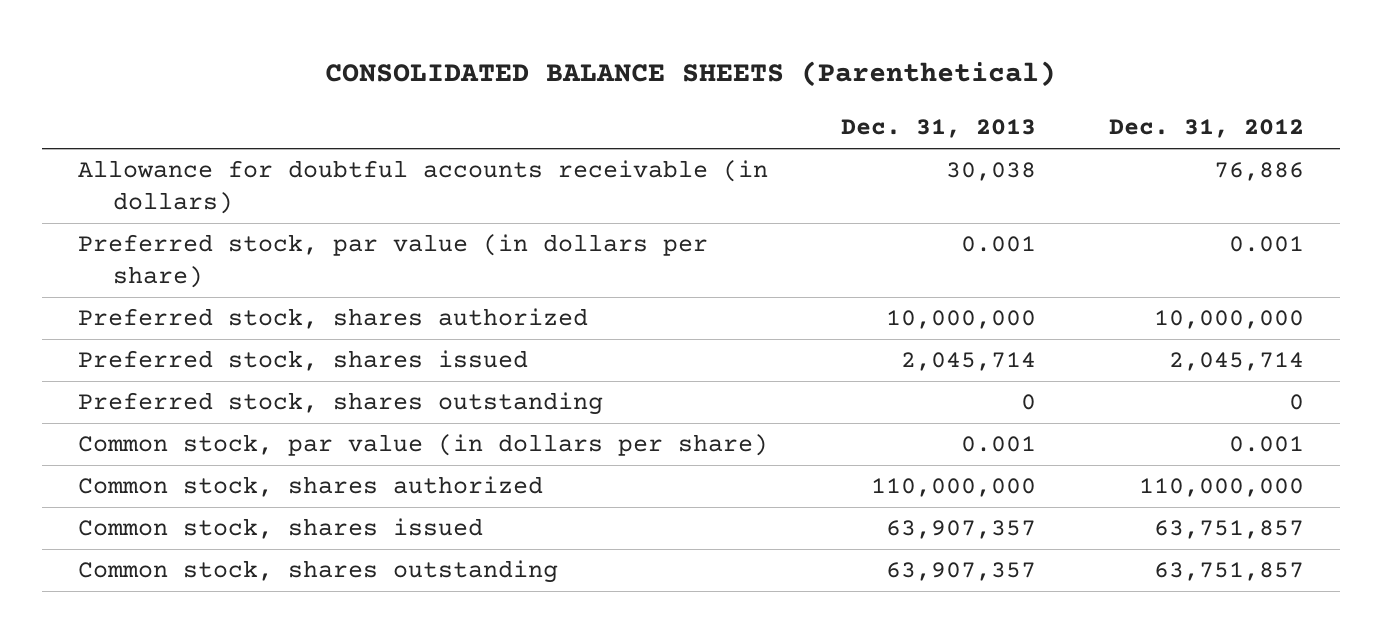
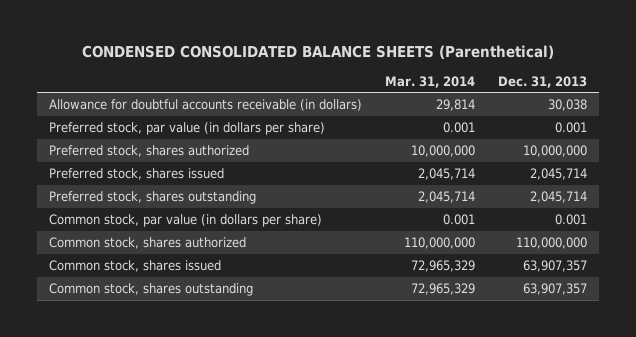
[324,60,1056,87] CONSOLIDATED BALANCE SHEETS (Parenthetical) -> [81,44,554,59] CONDENSED CONSOLIDATED BALANCE SHEETS (Parenthetical)
[1108,119,1304,139] Dec. 31, 2012 -> none
none -> [384,75,475,88] Mar. 31, 2014
[1020,394,1036,411] 0 -> [530,191,588,204] 2,045,714

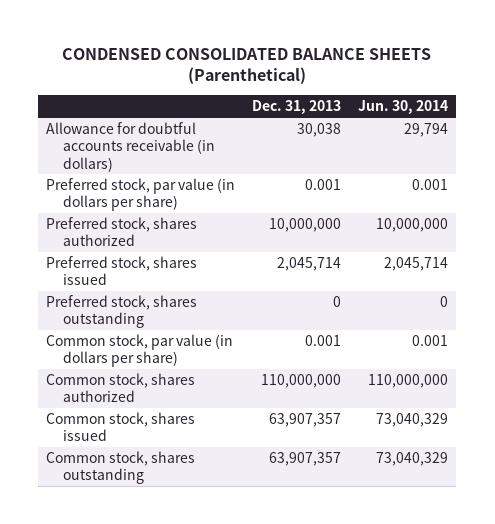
[384,75,475,88] Mar. 31, 2014 -> none
none -> [358,100,449,115] Jun. 30, 2014
[530,191,588,204] 2,045,714 -> [333,295,342,307] 0

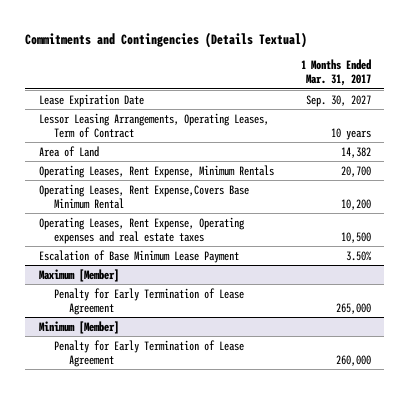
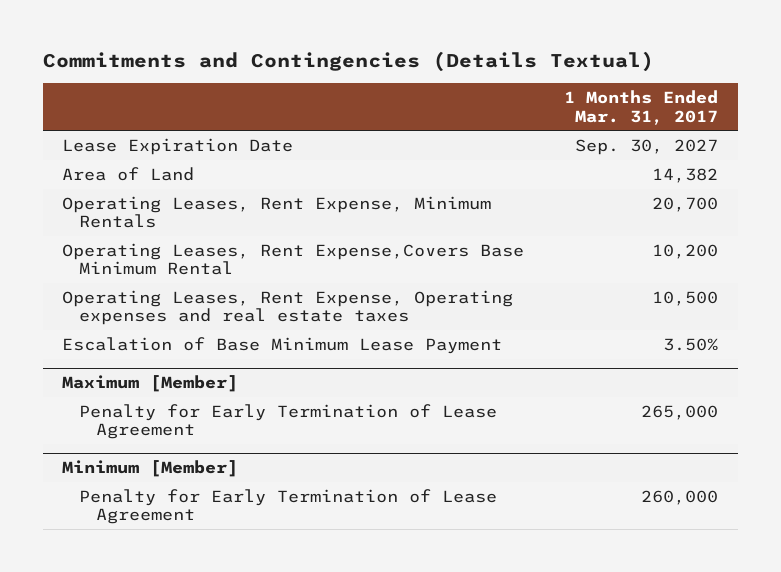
[38,112,269,138] Lessor Leasing Arrangements, Operating Leases, Term of Contract -> none

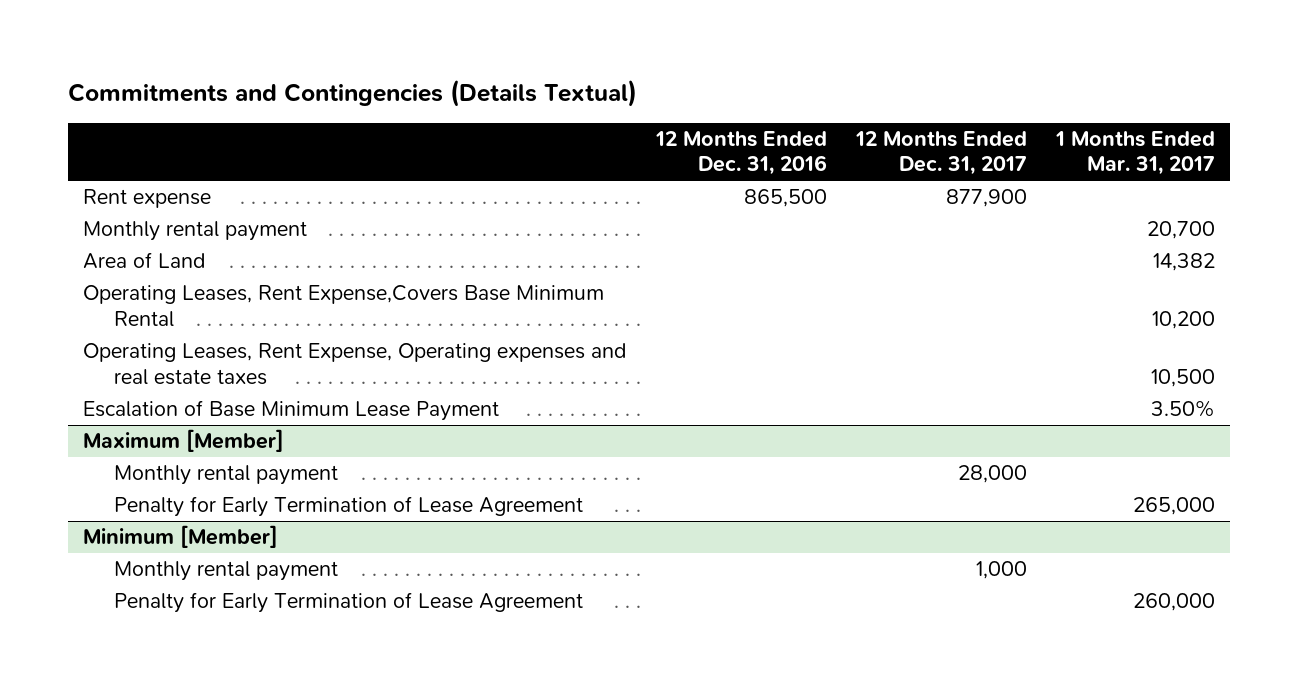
none -> [654,131,827,176] 12 Months Ended Dec. 31, 2016
none -> [854,131,1027,176] 12 Months Ended Dec. 31, 2017
[62,137,294,155] Lease Expiration Date -> none
none -> [82,189,211,209] Rent expense
none -> [82,221,307,242] Monthly rental payment
[62,195,492,229] Operating Leases, Rent Expense, Minimum Rentals -> none
none -> [114,465,339,486] Monthly rental payment
none -> [114,561,339,582] Monthly rental payment

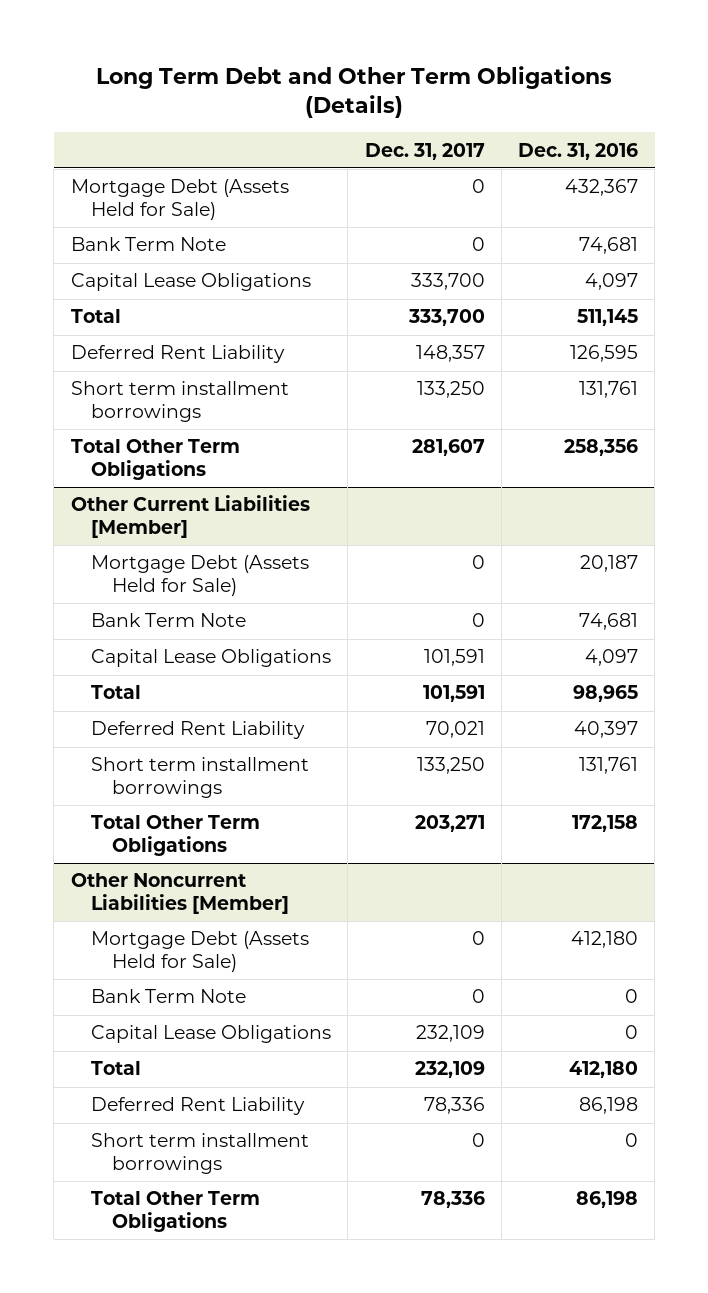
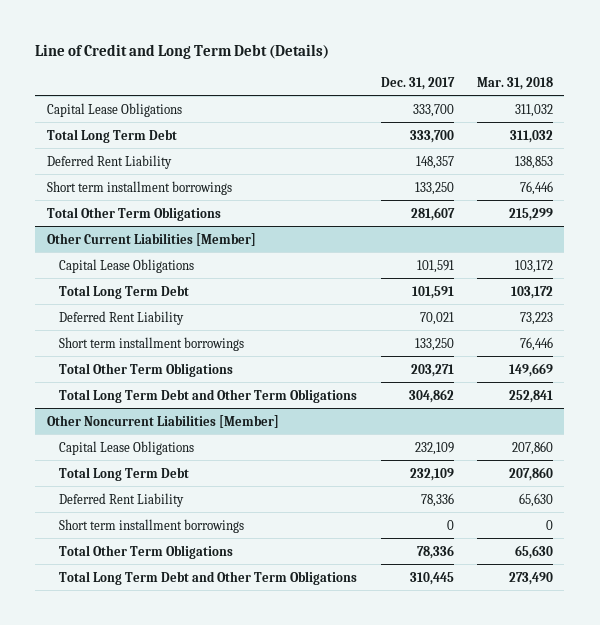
[96,65,613,119] Long Term Debt and Other Term Obligations (Details) -> [35,43,330,59] Line of Credit and Long Term Debt (Details)
[517,142,638,160] Dec. 31, 2016 -> none
none -> [476,76,553,90] Mar. 31, 2018
[70,179,289,220] Mortgage Debt (Assets Held for Sale) -> none
[70,237,226,252] Bank Term Note -> none
[70,309,121,324] Total -> [46,128,177,143] Total Long Term Debt
[91,555,310,596] Mortgage Debt (Assets Held for Sale) -> none
[91,613,247,628] Bank Term Note -> none
[91,685,142,700] Total -> [59,284,190,299] Total Long Term Debt
none -> [59,388,358,403] Total Long Term Debt and Other Term Obligations
[91,931,310,972] Mortgage Debt (Assets Held for Sale) -> none
[91,989,247,1004] Bank Term Note -> none
[91,1061,142,1076] Total -> [59,466,190,481] Total Long Term Debt
none -> [59,570,358,585] Total Long Term Debt and Other Term Obligations

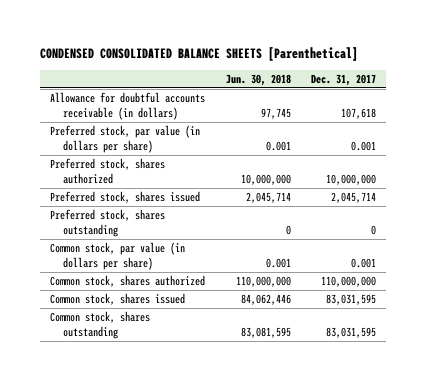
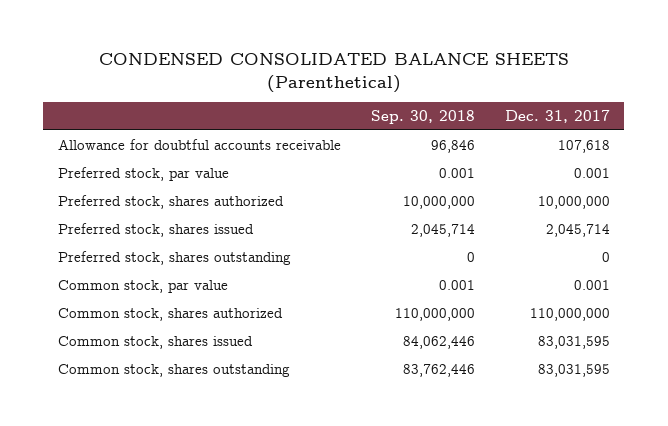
[40,47,359,62] CONDENSED CONSOLIDATED BALANCE SHEETS [Parenthetical] -> [98,53,569,93] CONDENSED CONSOLIDATED BALANCE SHEETS (Parenthetical)
[225,74,291,87] Jun. 30, 2018 -> none
none -> [370,110,475,125] Sep. 30, 2018
[50,92,206,120] Allowance for doubtful accounts receivable (in dollars) -> [57,138,341,150] Allowance for doubtful accounts receivable
[50,125,201,153] Preferred stock, par value (in dollars per share) -> [57,166,229,181] Preferred stock, par value
[50,242,186,270] Common stock, par value (in dollars per share) -> [57,279,228,293] Common stock, par value

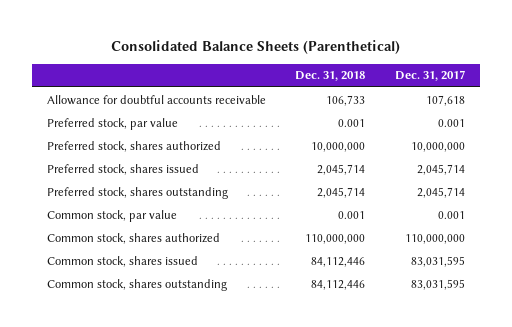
[98,53,569,93] CONDENSED CONSOLIDATED BALANCE SHEETS (Parenthetical) -> [110,40,400,55] Consolidated Balance Sheets (Parenthetical)
[370,110,475,125] Sep. 30, 2018 -> none
none -> [295,71,366,82] Dec. 31, 2018
[601,251,610,262] 0 -> [417,186,466,198] 2,045,714

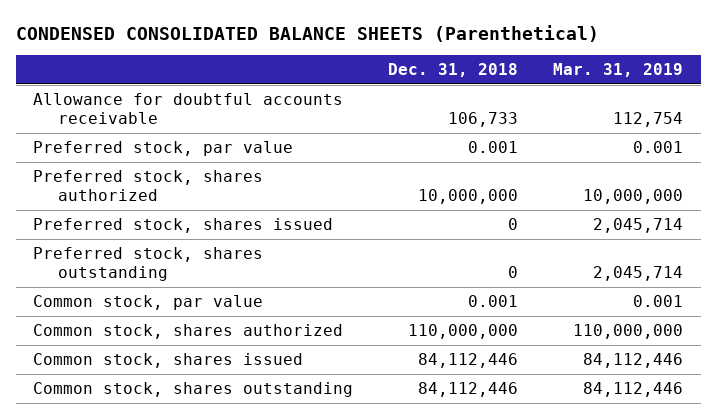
[110,40,400,55] Consolidated Balance Sheets (Parenthetical) -> [15,24,599,42] CONDENSED CONSOLIDATED BALANCE SHEETS (Parenthetical)
[395,70,466,82] Dec. 31, 2017 -> none
none -> [553,63,684,78] Mar. 31, 2019
[317,163,366,175] 2,045,714 -> [508,218,519,231] 0
[317,186,366,198] 2,045,714 -> [508,266,519,279] 0

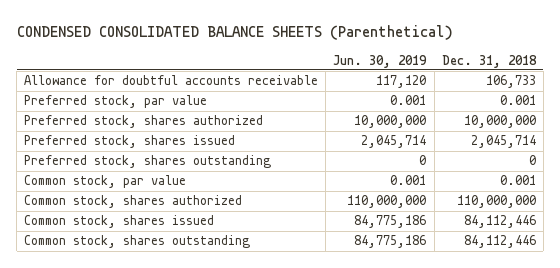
[553,63,684,78] Mar. 31, 2019 -> none
none -> [333,54,428,68] Jun. 30, 2019
[508,218,519,231] 0 -> [470,135,536,149] 2,045,714

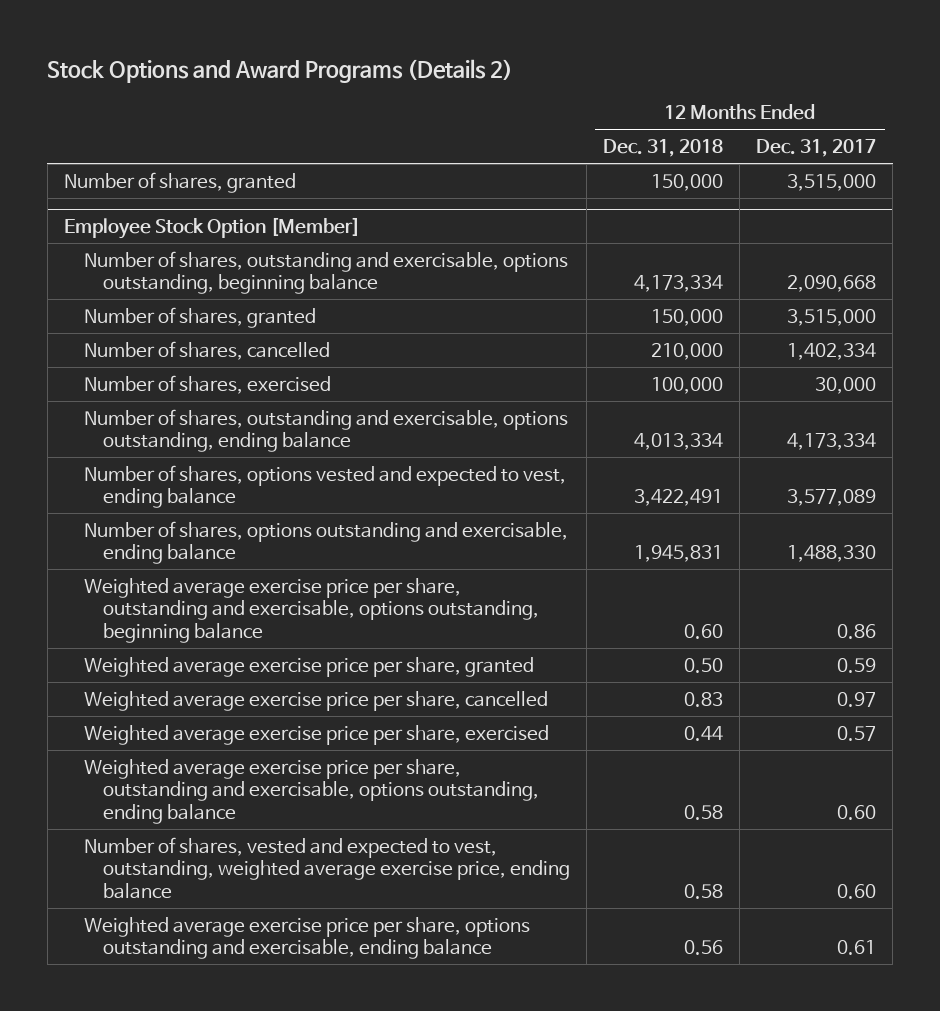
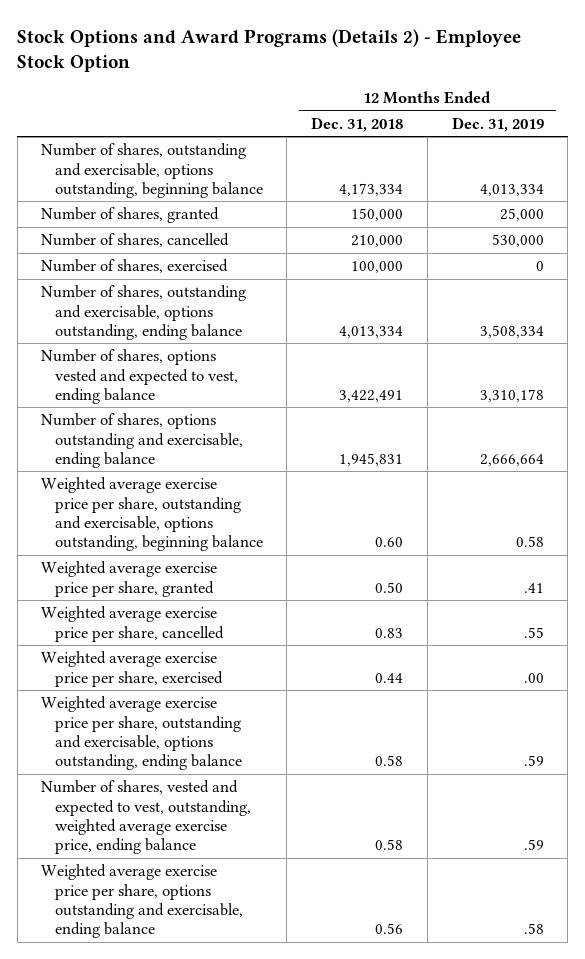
[47,58,514,83] Stock Options and Award Programs (Details 2) -> [17,28,522,73] Stock Options and Award Programs (Details 2) - Employee Stock Option
[756,139,877,158] Dec. 31, 2017 -> none
none -> [451,116,544,132] Dec. 31, 2019
[63,171,296,193] Number of shares, granted -> none
[63,216,360,239] Employee Stock Option [Member] -> none

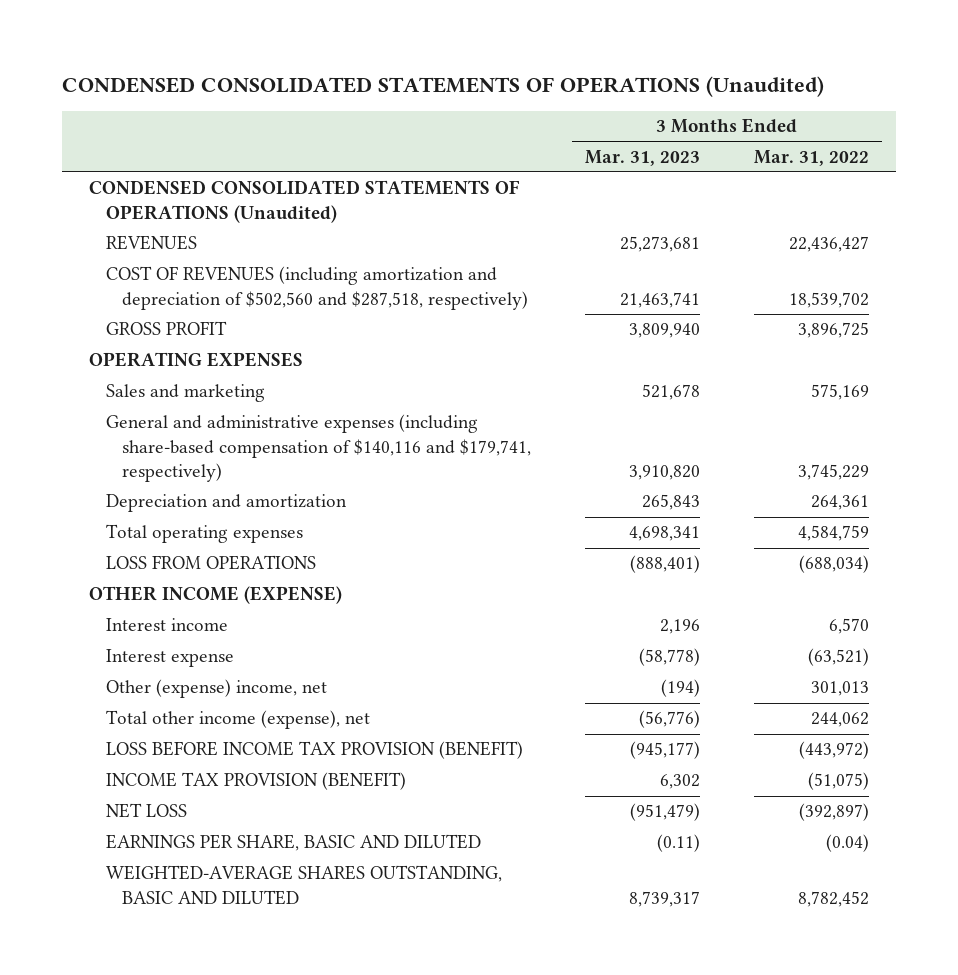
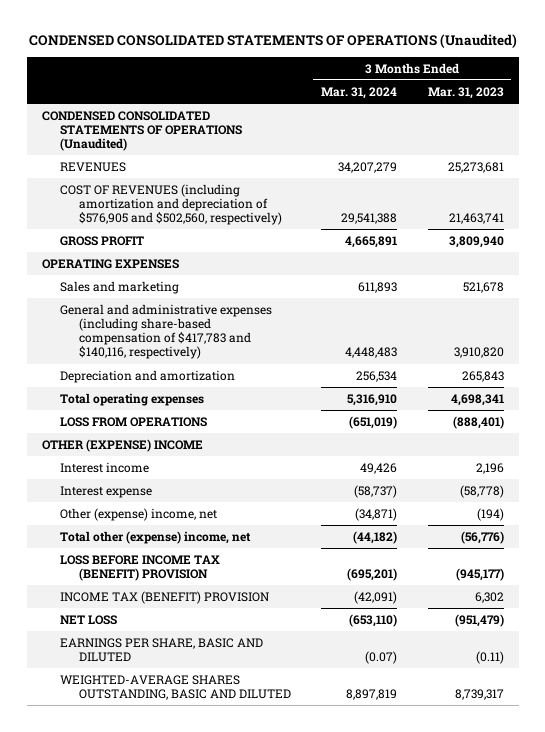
[753,149,869,166] Mar. 31, 2022 -> none
none -> [321,86,398,99] Mar. 31, 2024
[105,266,529,310] COST OF REVENUES (including amortization and depreciation of $502,560 and $287,518, respectively) -> [60,183,282,226] COST OF REVENUES (including amortization and depreciation of $576,905 and $502,560, respectively)
[105,414,532,483] General and administrative expenses (including share-based compensation of $140,116 and $179,741, respectively) -> [60,303,273,360] General and administrative expenses (including share-based compensation of $417,783 and $140,116, respectively)
[89,586,343,605] OTHER INCOME (EXPENSE) -> [41,438,203,452] OTHER (EXPENSE) INCOME
[105,710,370,730] Total other income (expense), net -> [60,530,252,544] Total other (expense) income, net
[105,741,523,760] LOSS BEFORE INCOME TAX PROVISION (BENEFIT) -> [60,554,221,582] LOSS BEFORE INCOME TAX (BENEFIT) PROVISION
[105,772,406,791] INCOME TAX PROVISION (BENEFIT) -> [60,590,270,604] INCOME TAX (BENEFIT) PROVISION

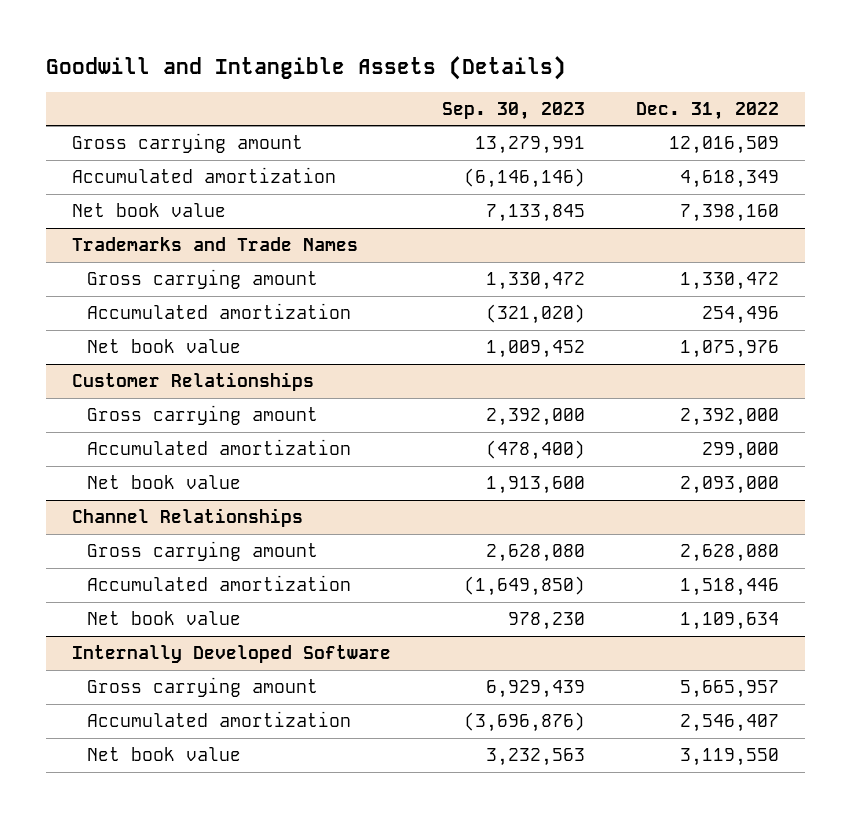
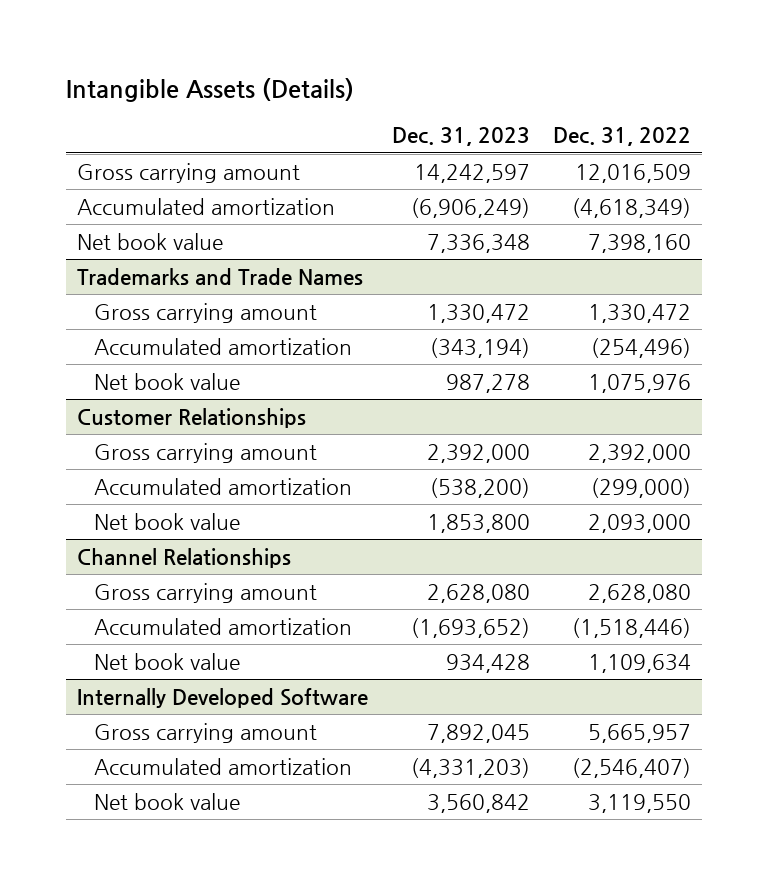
[46,55,567,80] Goodwill and Intangible Assets (Details) -> [65,78,354,103] Intangible Assets (Details)
[442,101,586,120] Sep. 30, 2023 -> none
none -> [391,127,530,147] Dec. 31, 2023
[680,170,780,189] 4,618,349 -> [571,197,691,218] (4,618,349)
[702,306,780,325] 254,496 -> [590,337,691,358] (254,496)
[702,442,780,461] 299,000 -> [590,477,691,498] (299,000)
[680,578,780,597] 1,518,446 -> [571,617,691,638] (1,518,446)
[680,714,780,733] 2,546,407 -> [571,757,691,778] (2,546,407)

